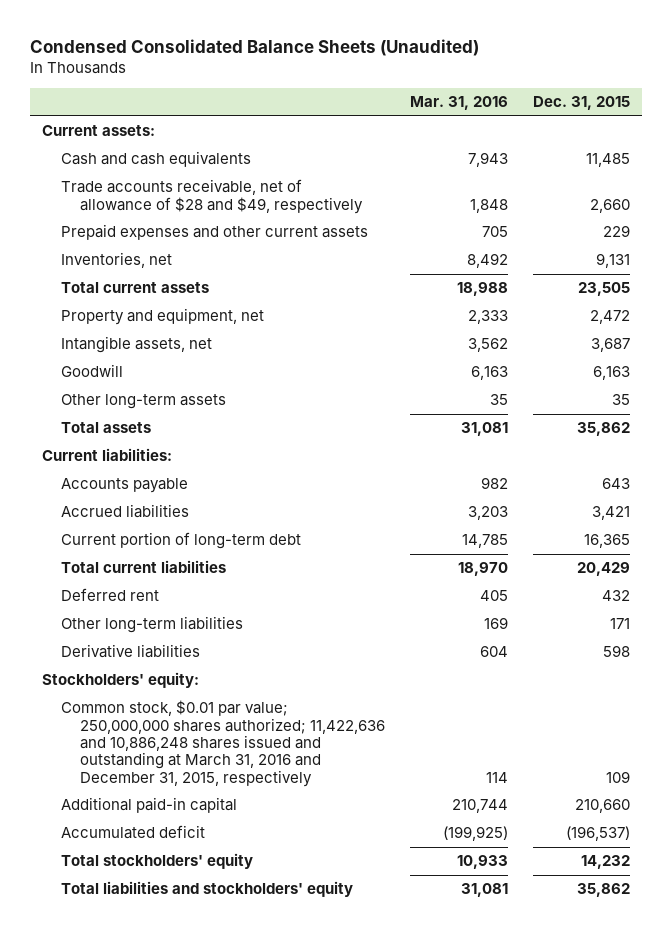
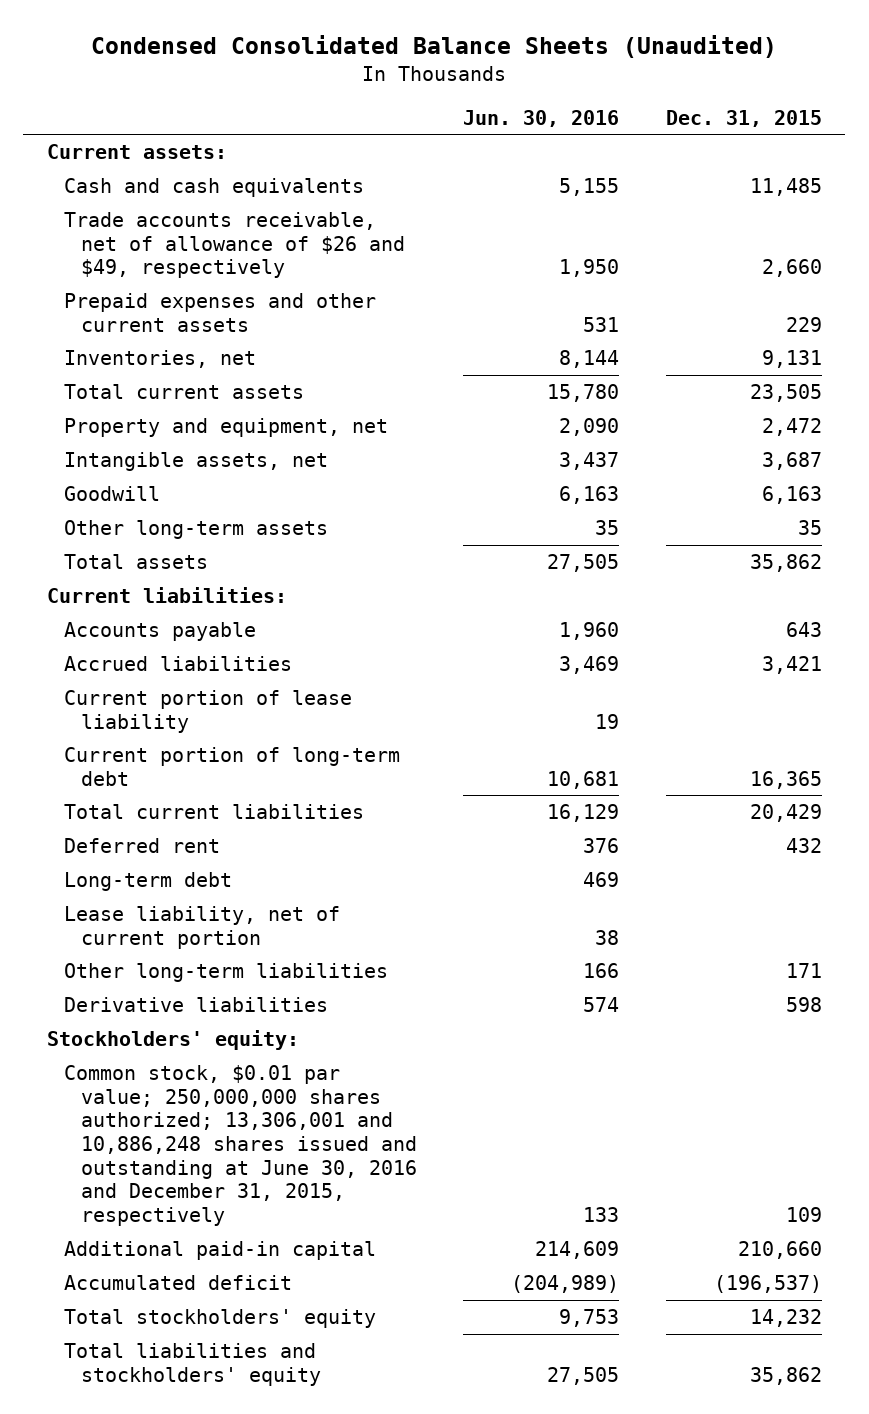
[409,96,508,111] Mar. 31, 2016 -> none
none -> [463,109,620,127] Jun. 30, 2016
[61,179,363,214] Trade accounts receivable, net of allowance of $28 and $49, respectively -> [63,212,405,279] Trade accounts receivable, net of allowance of $26 and $49, respectively
none -> [63,690,352,733] Current portion of lease liability
none -> [63,872,232,892] Long-term debt
none -> [63,906,340,949] Lease liability, net of current portion
[61,700,385,787] Common stock, $0.01 par value; 250,000,000 shares authorized; 11,422,636 and 10,886,248 shares issued and outstanding at March 31, 2016 and December 31, 2015, respectively -> [63,1065,417,1227] Common stock, $0.01 par value; 250,000,000 shares authorized; 13,306,001 and 10,886,248 shares issued and outstanding at June 30, 2016 and December 31, 2015, respectively

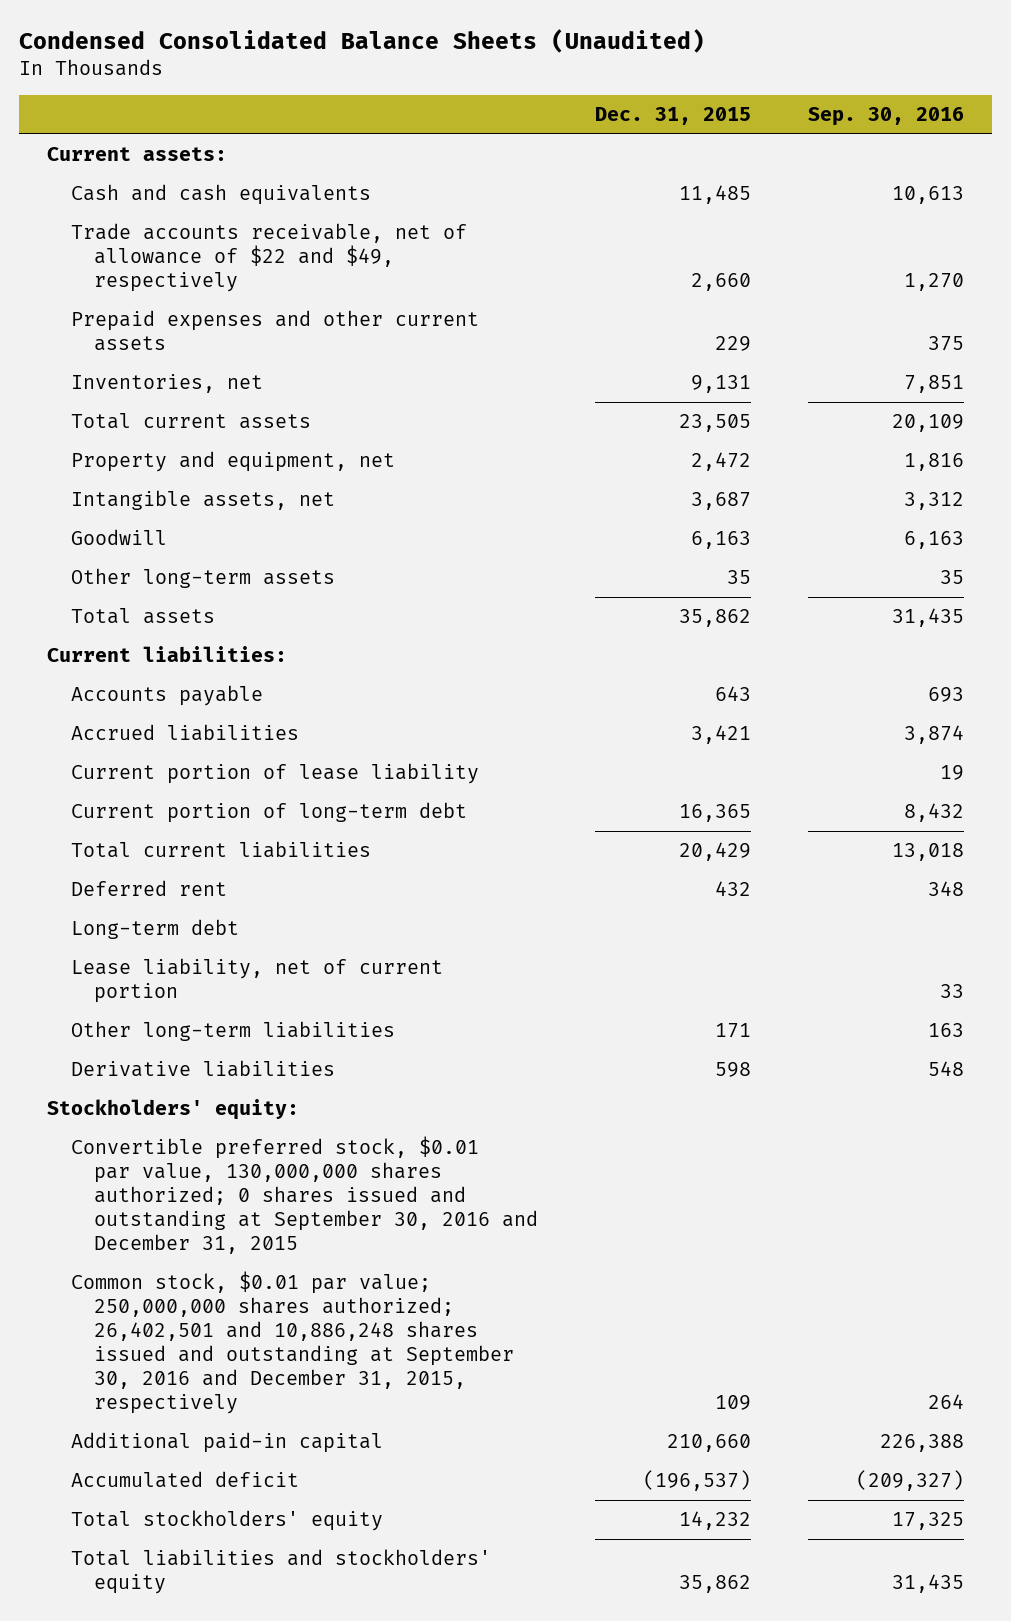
[463,109,620,127] Jun. 30, 2016 -> none
none -> [807,107,964,127] Sep. 30, 2016
[63,212,405,279] Trade accounts receivable, net of allowance of $26 and $49, respectively -> [70,223,467,293] Trade accounts receivable, net of allowance of $22 and $49, respectively
none -> [70,1136,538,1254] Convertible preferred stock, $0.01 par value, 130,000,000 shares authorized; 0 shares issued and outstanding at September 30, 2016 and December 31, 2015
[63,1065,417,1227] Common stock, $0.01 par value; 250,000,000 shares authorized; 13,306,001 and 10,886,248 shares issued and outstanding at June 30, 2016 and December 31, 2015, respectively -> [70,1271,514,1414] Common stock, $0.01 par value; 250,000,000 shares authorized; 26,402,501 and 10,886,248 shares issued and outstanding at September 30, 2016 and December 31, 2015, respectively

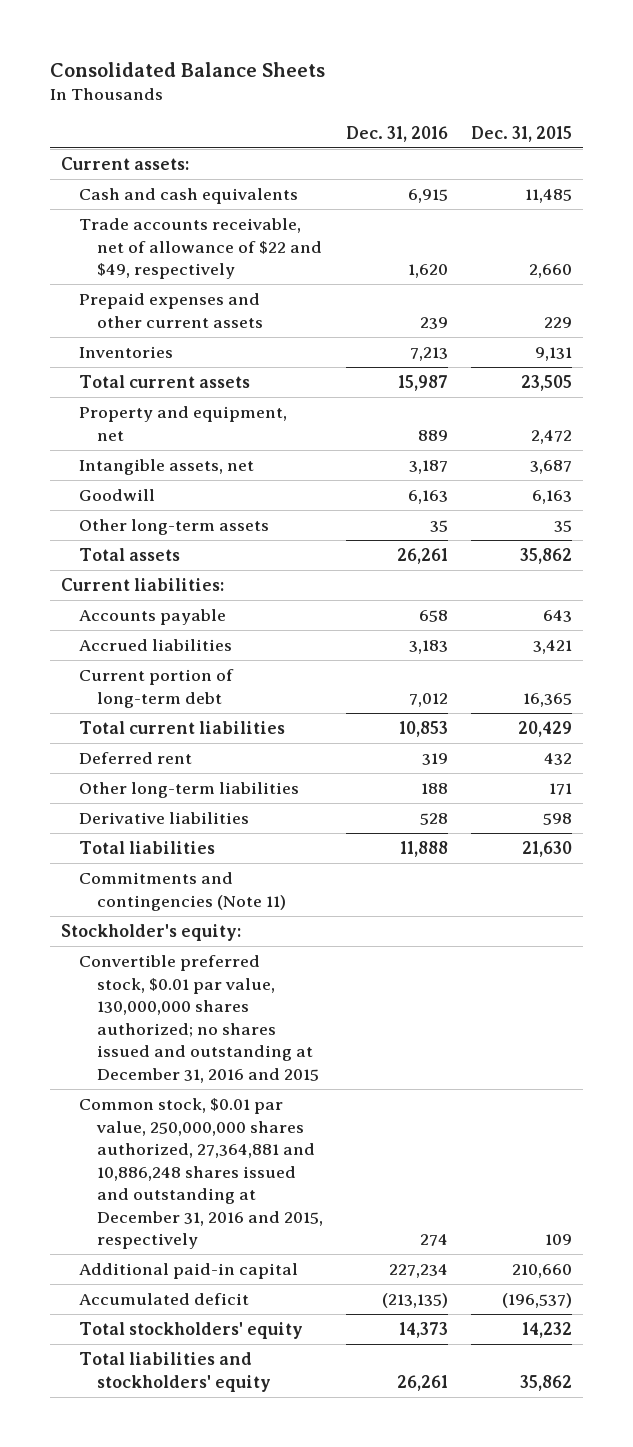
[18,29,705,54] Condensed Consolidated Balance Sheets (Unaudited) -> [49,61,325,77] Consolidated Balance Sheets
[807,107,964,127] Sep. 30, 2016 -> none
none -> [345,125,448,142] Dec. 31, 2016
[70,374,263,394] Inventories, net -> [79,346,174,359] Inventories
[70,763,479,785] Current portion of lease liability -> none
[70,919,239,940] Long-term debt -> none
[70,958,443,1004] Lease liability, net of current portion -> none
none -> [79,841,216,855] Total liabilities
none -> [79,872,287,911] Commitments and contingencies (Note 11)
[47,1099,300,1121] Stockholders' equity: -> [61,924,242,942] Stockholder's equity:
[70,1136,538,1254] Convertible preferred stock, $0.01 par value, 130,000,000 shares authorized; 0 shares issued and outstanding at September 30, 2016 and December 31, 2015 -> [79,955,320,1083] Convertible preferred stock, $0.01 par value, 130,000,000 shares authorized; no shares issued and outstanding at December 31, 2016 and 2015
[70,1271,514,1414] Common stock, $0.01 par value; 250,000,000 shares authorized; 26,402,501 and 10,886,248 shares issued and outstanding at September 30, 2016 and December 31, 2015, respectively -> [79,1098,324,1250] Common stock, $0.01 par value, 250,000,000 shares authorized, 27,364,881 and 10,886,248 shares issued and outstanding at December 31, 2016 and 2015, respectively

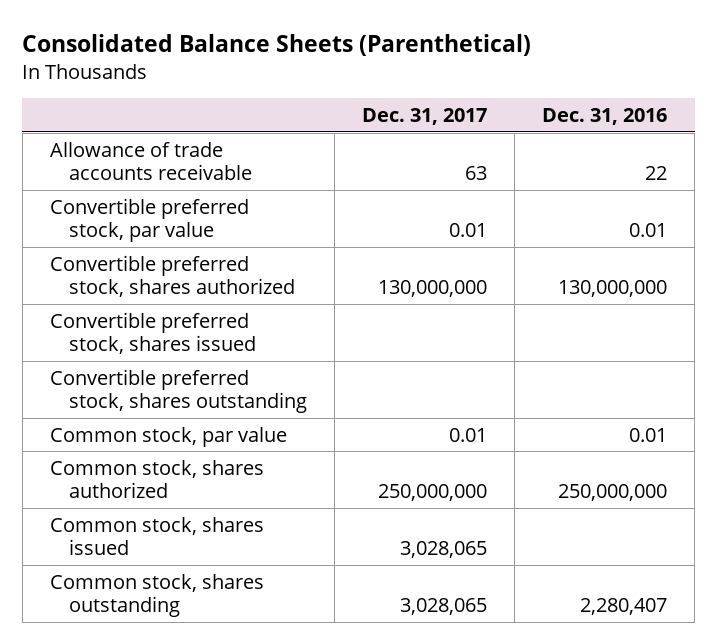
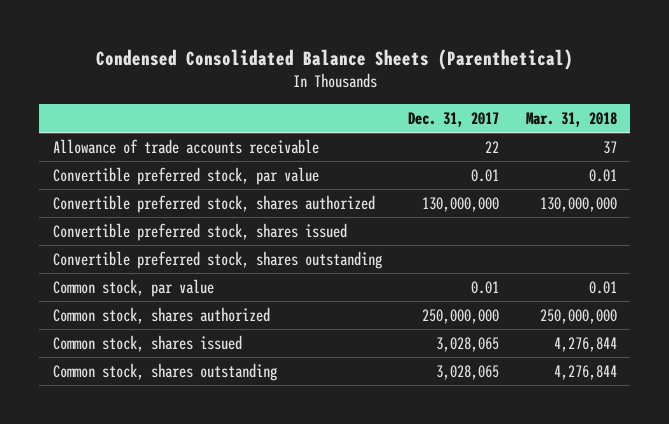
[22,34,532,57] Consolidated Balance Sheets (Parenthetical) -> [95,48,573,70] Condensed Consolidated Balance Sheets (Parenthetical)
[542,107,668,125] Dec. 31, 2016 -> none
none -> [525,111,617,127] Mar. 31, 2018
[465,165,488,180] 63 -> [485,140,500,153] 22

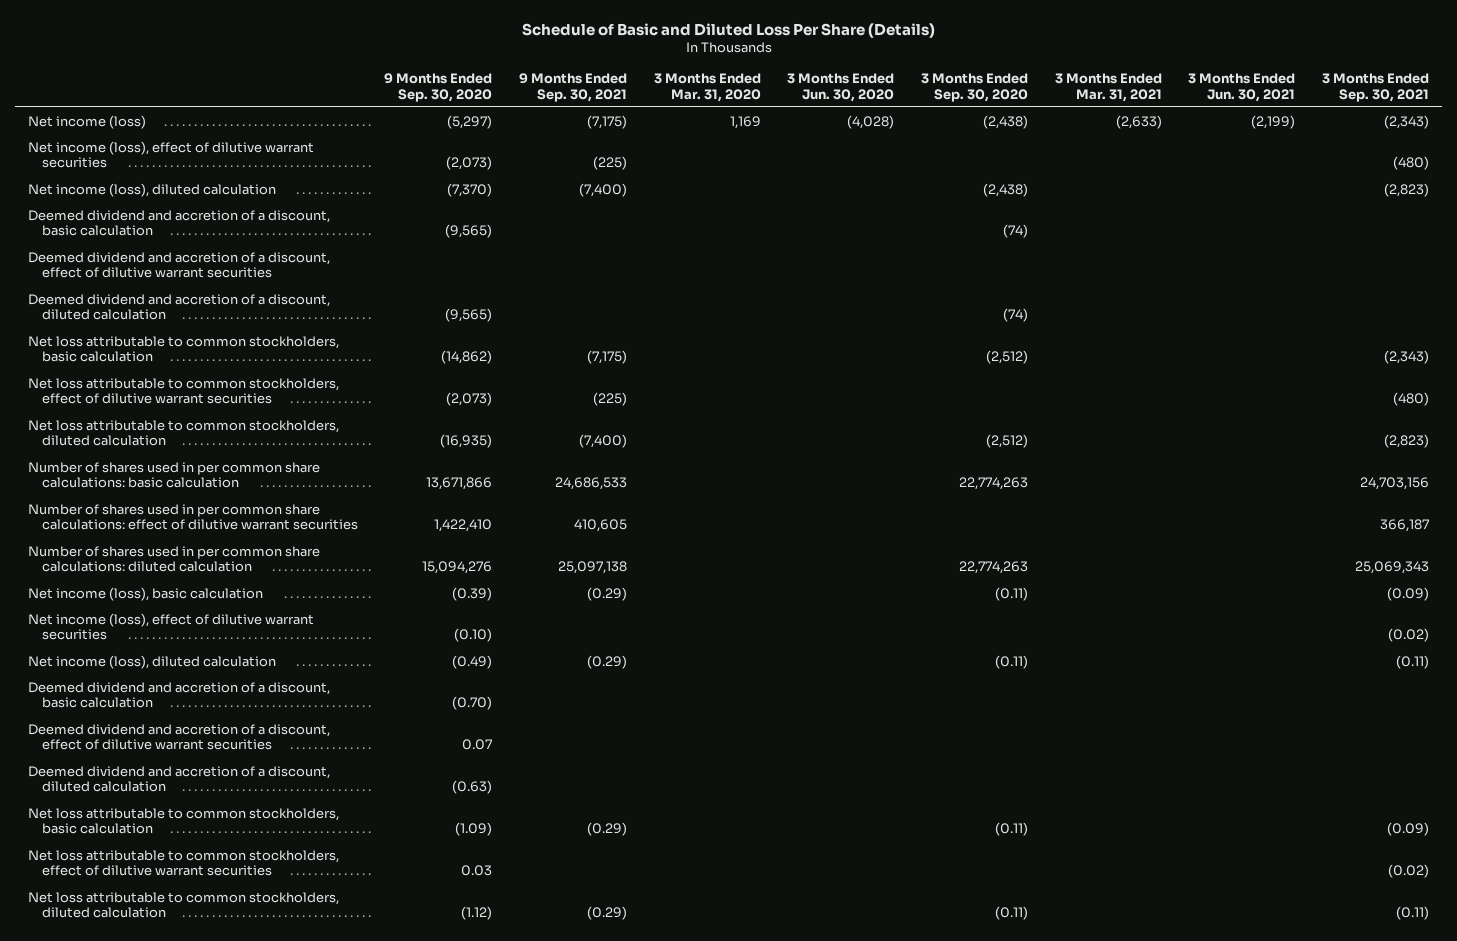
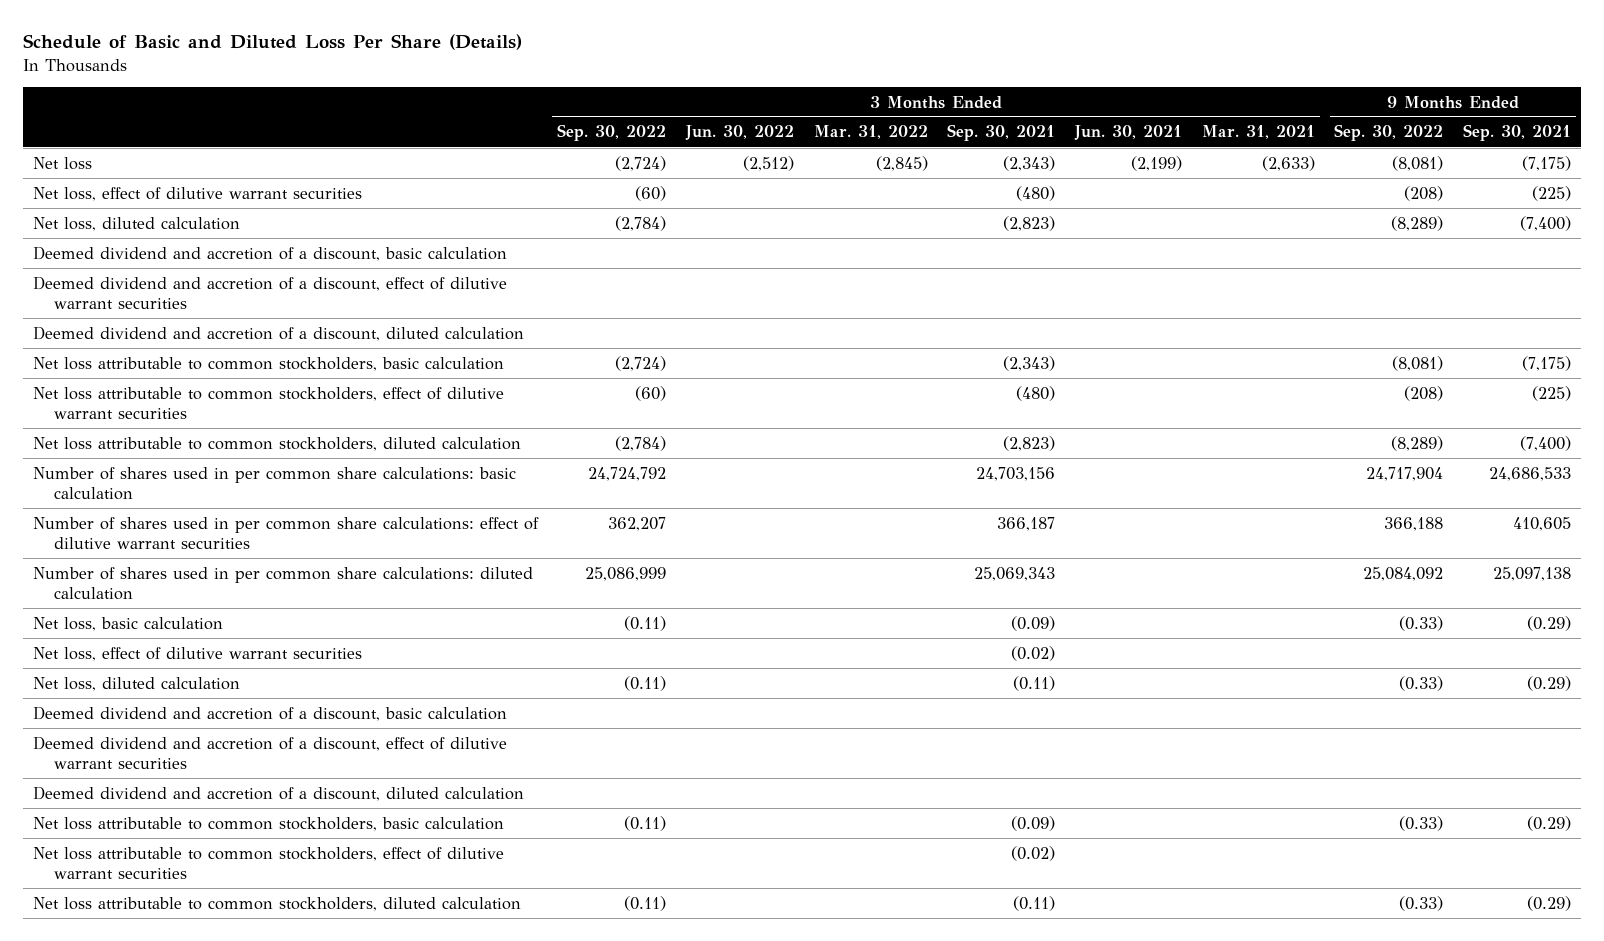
[384,72,493,102] 9 Months Ended Sep. 30, 2020 -> none
[653,72,761,102] 3 Months Ended Mar. 31, 2020 -> none
[787,72,895,102] 3 Months Ended Jun. 30, 2020 -> none
[921,72,1029,102] 3 Months Ended Sep. 30, 2020 -> none
none -> [557,124,667,142] Sep. 30, 2022
none -> [684,125,794,141] Jun. 30, 2022
none -> [813,125,928,140] Mar. 31, 2022
none -> [1334,124,1444,142] Sep. 30, 2022
[28,114,147,129] Net income (loss) -> [32,156,92,170] Net loss
[28,140,315,169] Net income (loss), effect of dilutive warrant securities -> [32,186,362,201] Net loss, effect of dilutive warrant securities
[28,182,277,197] Net income (loss), diluted calculation -> [32,216,240,231] Net loss, diluted calculation
[28,586,264,601] Net income (loss), basic calculation -> [32,616,223,631] Net loss, basic calculation
[28,612,315,641] Net income (loss), effect of dilutive warrant securities -> [32,646,362,661] Net loss, effect of dilutive warrant securities
[28,654,277,669] Net income (loss), diluted calculation -> [32,676,240,691] Net loss, diluted calculation

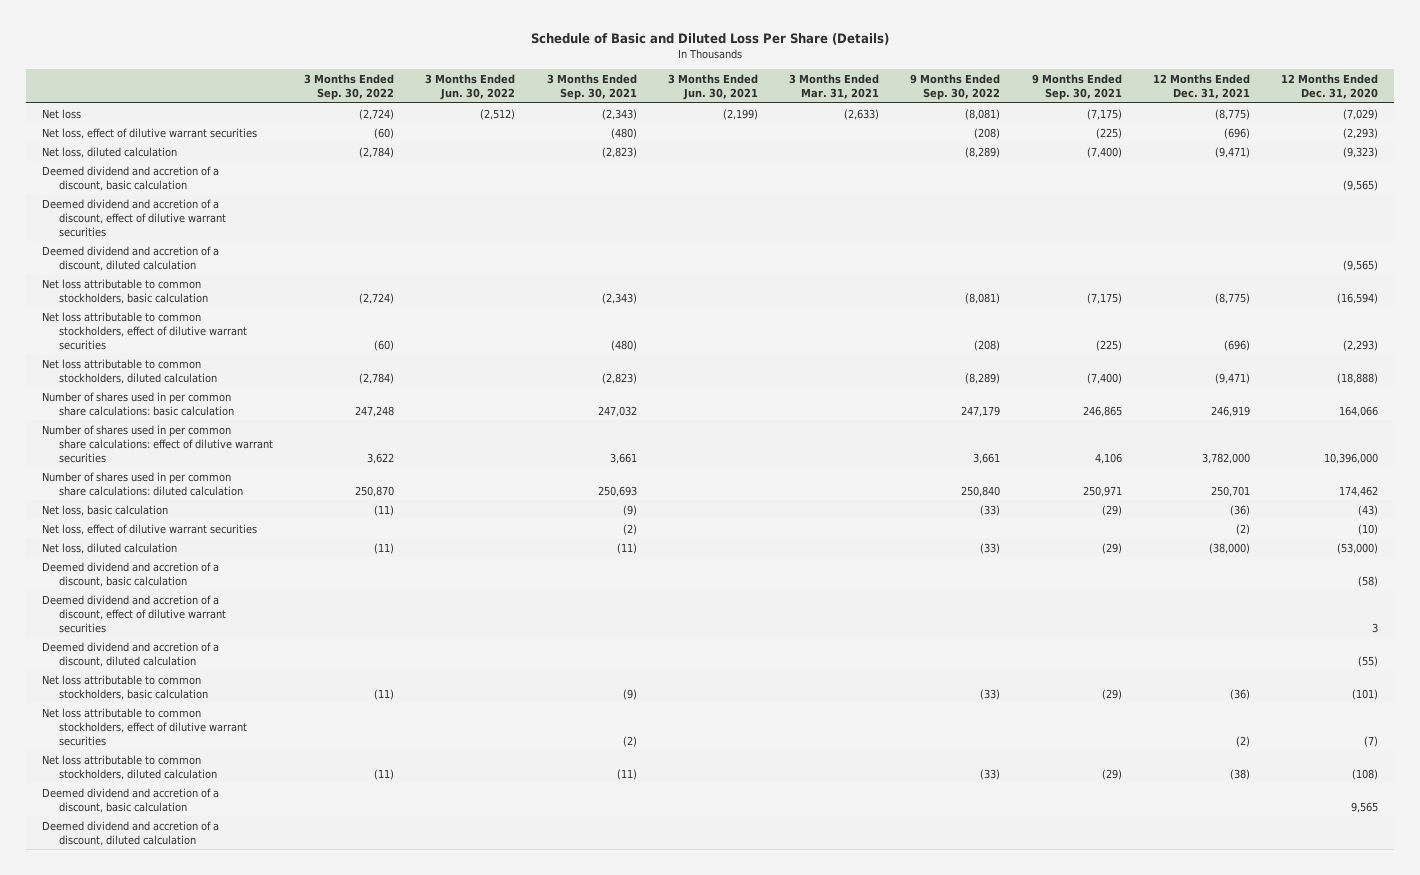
[813,125,928,140] Mar. 31, 2022 -> none
none -> [1153,74,1251,100] 12 Months Ended Dec. 31, 2021
none -> [1281,74,1379,100] 12 Months Ended Dec. 31, 2020
[588,466,667,481] 24,724,792 -> [354,405,394,417] 247,248
[976,466,1056,481] 24,703,156 -> [597,405,637,417] 247,032
[1366,466,1444,481] 24,717,904 -> [961,405,1001,417] 247,179
[1489,466,1572,481] 24,686,533 -> [1082,405,1122,417] 246,865
[608,516,667,531] 362,207 -> [366,452,394,464] 3,622
[997,516,1056,531] 366,187 -> [609,452,637,464] 3,661
[1384,516,1444,531] 366,188 -> [973,452,1001,464] 3,661
[1513,516,1572,531] 410,605 -> [1094,452,1122,464] 4,106
[585,566,667,581] 25,086,999 -> [354,485,394,497] 250,870
[974,566,1056,581] 25,069,343 -> [597,485,637,497] 250,693
[1363,566,1444,581] 25,084,092 -> [961,485,1001,497] 250,840
[1493,566,1572,581] 25,097,138 -> [1082,485,1122,497] 250,971
[624,615,667,631] (0.11) -> [373,504,394,516] (11)
[1011,615,1056,631] (0.09) -> [622,504,637,516] (9)
[1399,615,1444,631] (0.33) -> [980,504,1001,516] (33)
[1527,615,1572,631] (0.29) -> [1101,504,1122,516] (29)
[1011,645,1056,661] (0.02) -> [622,523,637,535] (2)
[624,675,667,691] (0.11) -> [373,542,394,554] (11)
[1013,675,1056,691] (0.11) -> [616,542,637,554] (11)
[1399,675,1444,691] (0.33) -> [980,542,1001,554] (33)
[1527,675,1572,691] (0.29) -> [1101,542,1122,554] (29)
[624,815,667,831] (0.11) -> [373,688,394,700] (11)
[1011,815,1056,831] (0.09) -> [622,688,637,700] (9)
[1399,815,1444,831] (0.33) -> [980,688,1001,700] (33)
[1527,815,1572,831] (0.29) -> [1101,688,1122,700] (29)
[1011,845,1056,861] (0.02) -> [622,735,637,747] (2)
[624,895,667,911] (0.11) -> [373,768,394,780] (11)
[1013,895,1056,911] (0.11) -> [616,768,637,780] (11)
[1399,895,1444,911] (0.33) -> [980,768,1001,780] (33)
[1527,895,1572,911] (0.29) -> [1101,768,1122,780] (29)
none -> [41,787,219,813] Deemed dividend and accretion of a discount, basic calculation
none -> [41,820,219,846] Deemed dividend and accretion of a discount, diluted calculation

